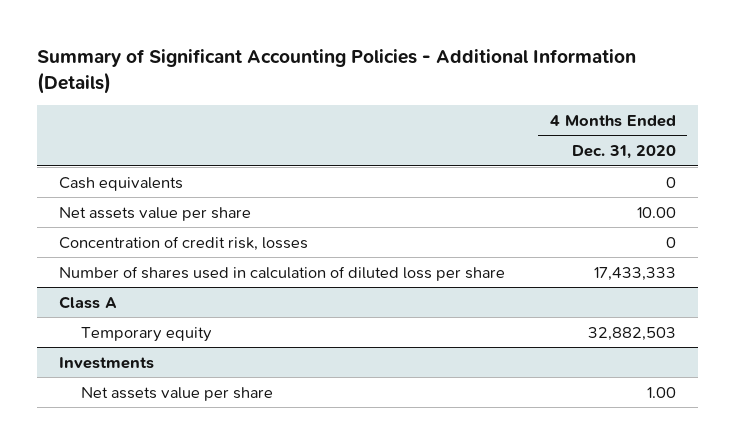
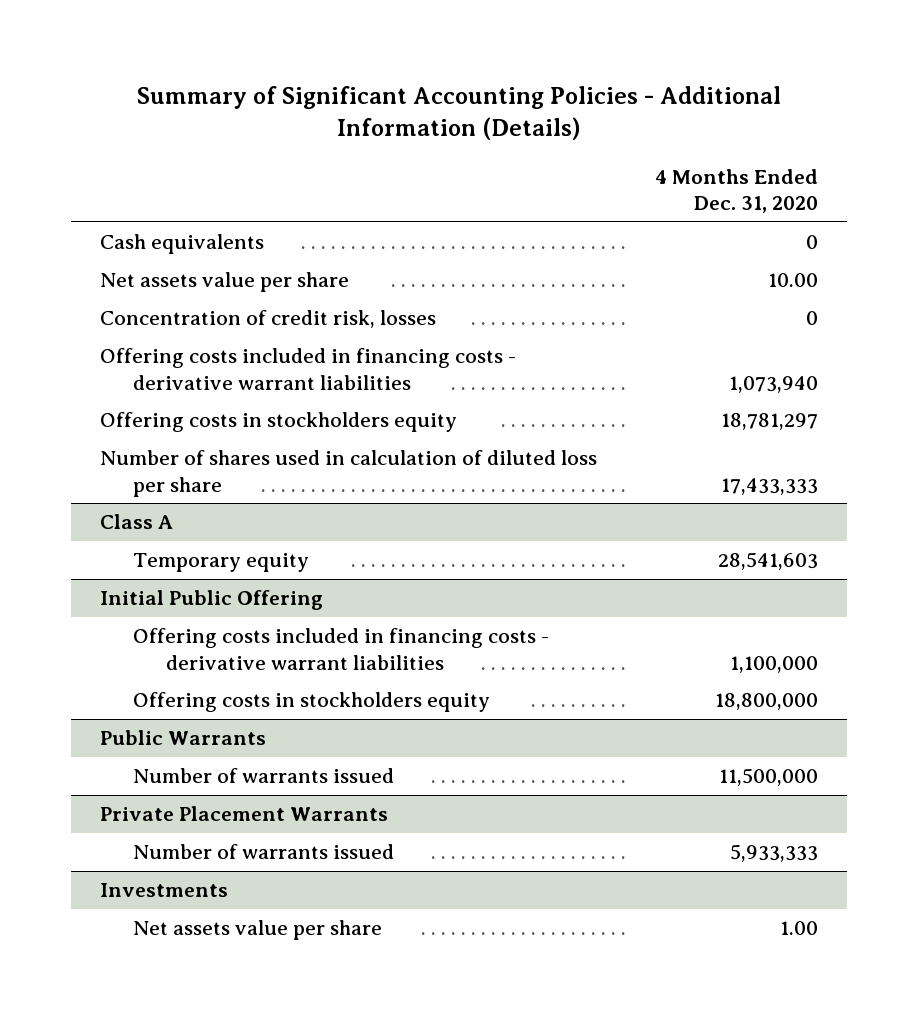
none -> [99,348,516,390] Offering costs included in financing costs - derivative warrant liabilities
none -> [99,412,457,433] Offering costs in stockholders equity
[587,326,676,341] 32,882,503 -> [718,552,819,571] 28,541,603
none -> [99,590,323,611] Initial Public Offering
none -> [132,628,549,670] Offering costs included in financing costs - derivative warrant liabilities
none -> [132,692,490,713] Offering costs in stockholders equity
none -> [99,730,266,746] Public Warrants
none -> [132,768,394,784] Number of warrants issued
none -> [99,806,388,822] Private Placement Warrants
none -> [132,844,394,860] Number of warrants issued

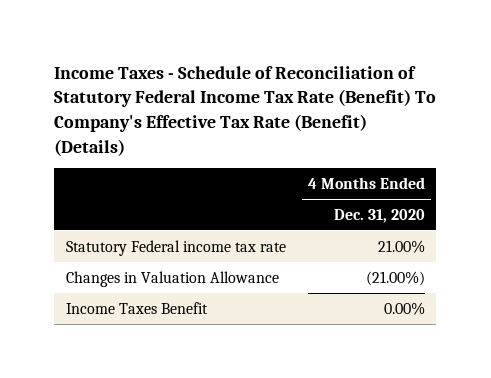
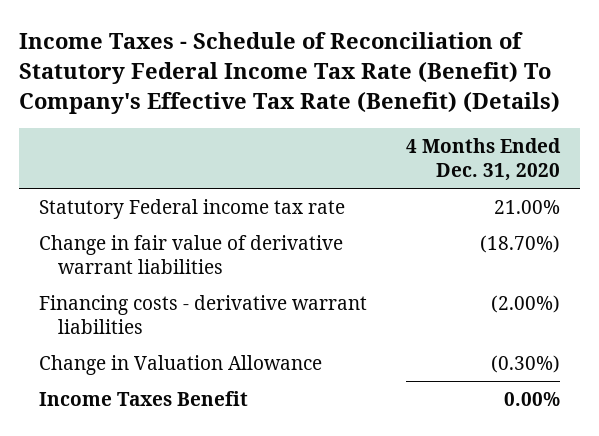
none -> [38,234,343,275] Change in fair value of derivative warrant liabilities
none -> [38,294,367,335] Financing costs - derivative warrant liabilities
[65,270,279,287] Changes in Valuation Allowance -> [38,354,322,375] Change in Valuation Allowance
[366,270,426,286] (21.00%) -> [491,354,561,373] (0.30%)

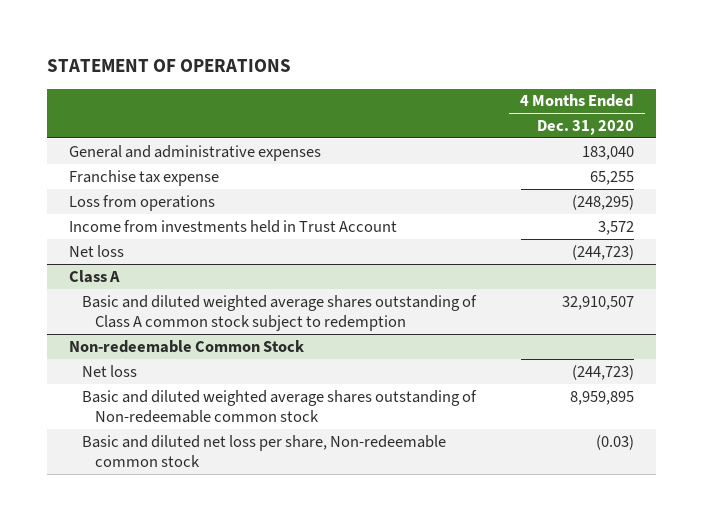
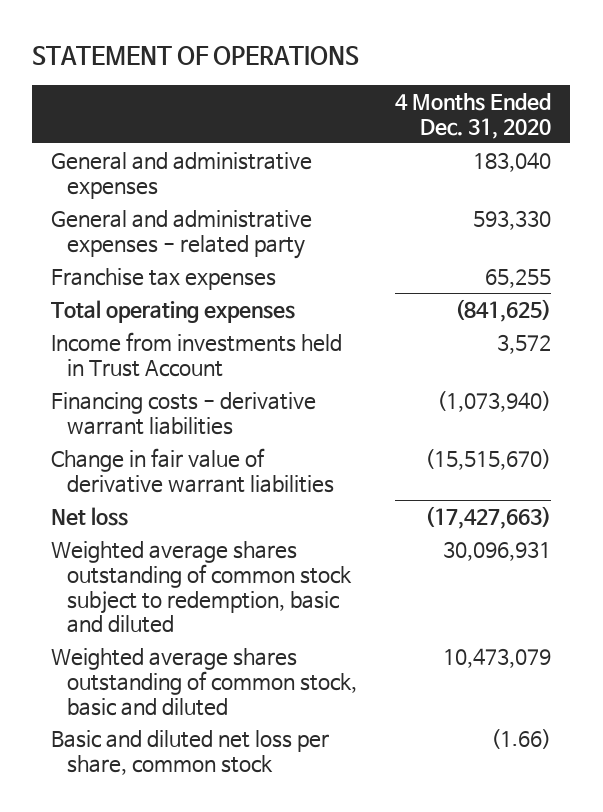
[69,194,216,211] Loss from operations -> none
none -> [51,209,313,259] General and administrative expenses - related party
[69,169,220,186] Franchise tax expense -> [51,267,277,290] Franchise tax expenses
none -> [51,299,296,323] Total operating expenses
[69,269,121,283] Class A -> none
[69,339,305,353] Non-redeemable Common Stock -> none
[81,364,137,377] Net loss -> none
none -> [51,391,317,435] Financing costs - derivative warrant liabilities
none -> [51,447,334,493] Change in fair value of derivative warrant liabilities
[571,244,634,260] (244,723) -> [425,505,552,529] (17,427,663)
[81,294,477,331] Basic and diluted weighted average shares outstanding of Class A common stock subject to redemption -> [51,540,352,634] Weighted average shares outstanding of common stock subject to redemption, basic and diluted
[561,295,634,310] 32,910,507 -> [443,540,552,561] 30,096,931
[81,389,477,423] Basic and diluted weighted average shares outstanding of Non-redeemable common stock -> [51,647,357,716] Weighted average shares outstanding of common stock, basic and diluted
[569,390,634,405] 8,959,895 -> [443,647,552,668] 10,473,079
[81,434,446,467] Basic and diluted net loss per share, Non-redeemable common stock -> [51,729,330,775] Basic and diluted net loss per share, common stock
[595,434,634,450] (0.03) -> [491,728,552,749] (1.66)

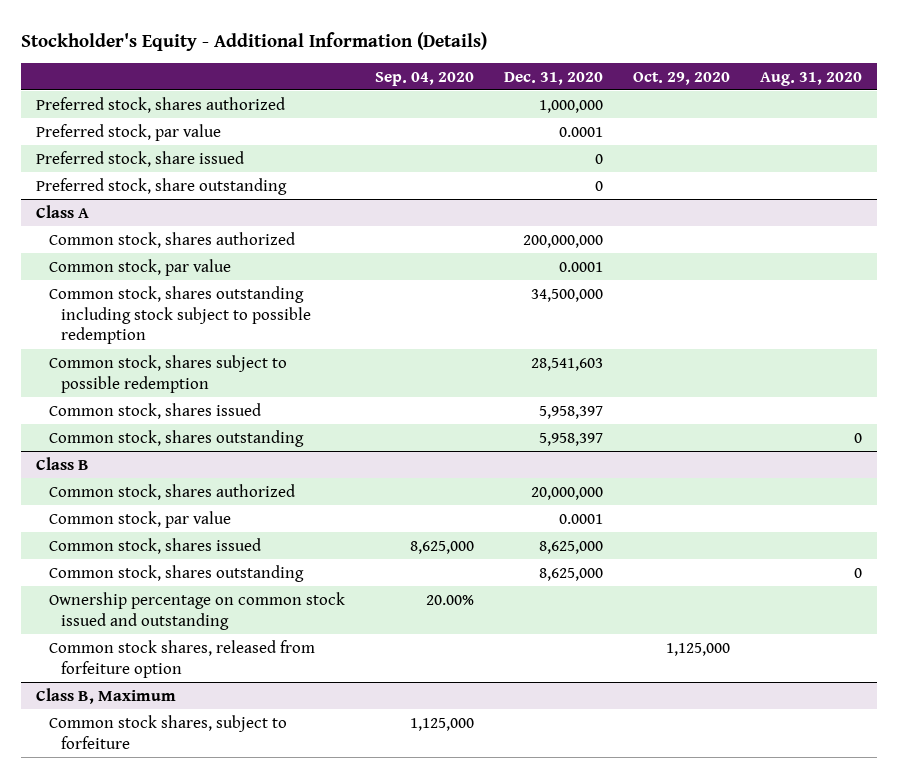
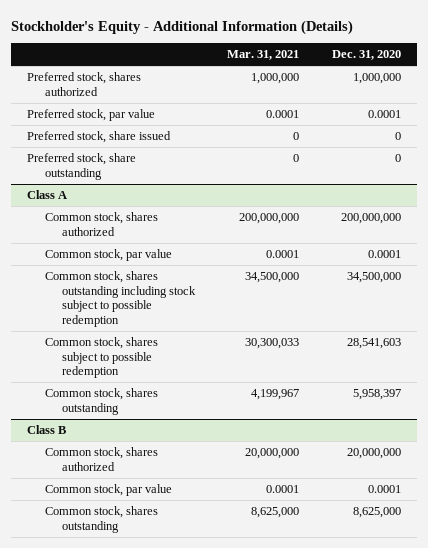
[374,71,474,86] Sep. 04, 2020 -> none
[632,71,730,85] Oct. 29, 2020 -> none
[760,71,863,86] Aug. 31, 2020 -> none
none -> [227,50,300,61] Mar. 31, 2021
[48,402,261,419] Common stock, shares issued -> none
[48,537,261,554] Common stock, shares issued -> none
[48,591,345,630] Ownership percentage on common stock issued and outstanding -> none
[48,639,315,678] Common stock shares, released from forfeiture option -> none
[35,687,176,704] Class B, Maximum -> none
[48,714,287,749] Common stock shares, subject to forfeiture -> none

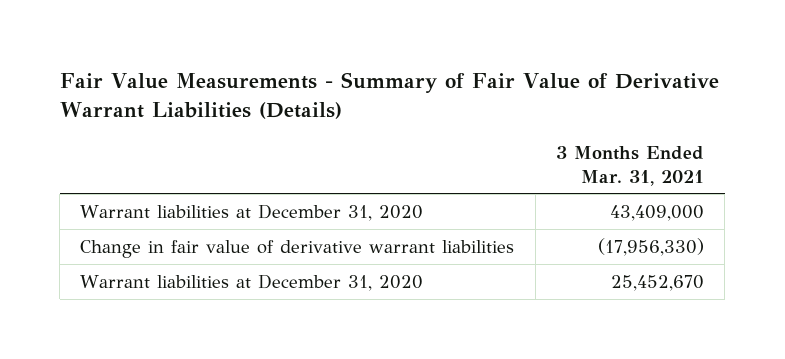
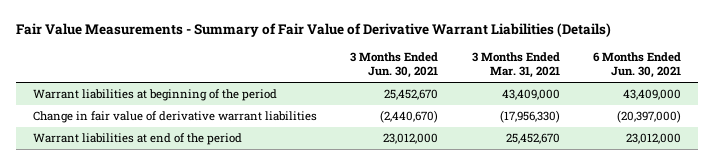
none -> [350,51,439,79] 3 Months Ended Jun. 30, 2021
none -> [593,51,682,79] 6 Months Ended Jun. 30, 2021
[80,203,424,221] Warrant liabilities at December 31, 2020 -> [32,89,277,102] Warrant liabilities at beginning of the period
[80,273,424,291] Warrant liabilities at December 31, 2020 -> [32,133,242,146] Warrant liabilities at end of the period

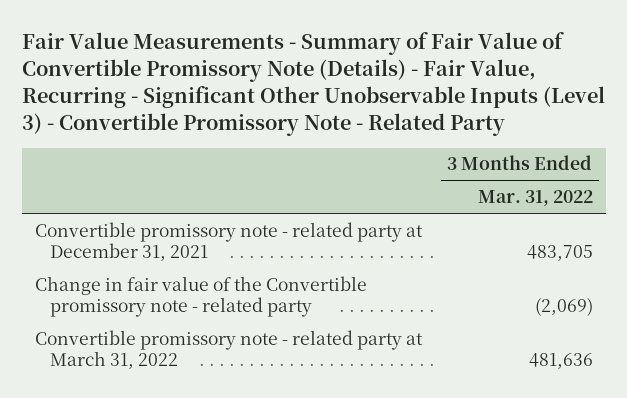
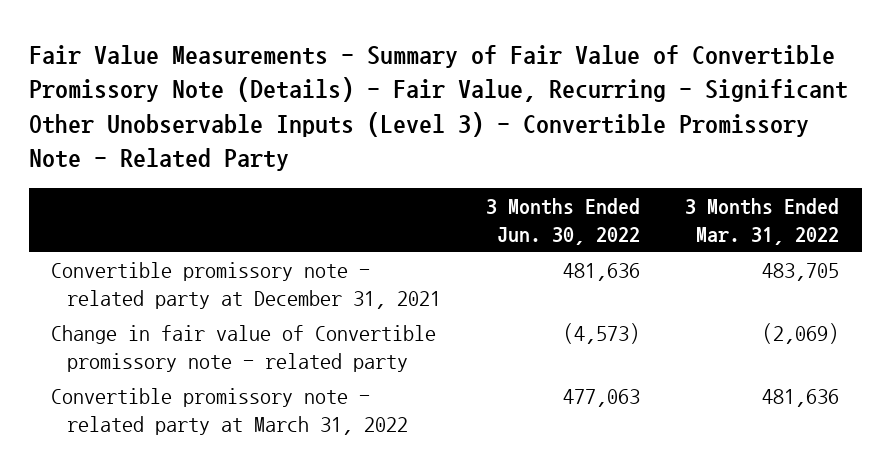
none -> [486,197,641,245] 3 Months Ended Jun. 30, 2022
[34,275,367,318] Change in fair value of the Convertible promissory note - related party -> [51,324,437,372] Change in fair value of Convertible promissory note - related party

